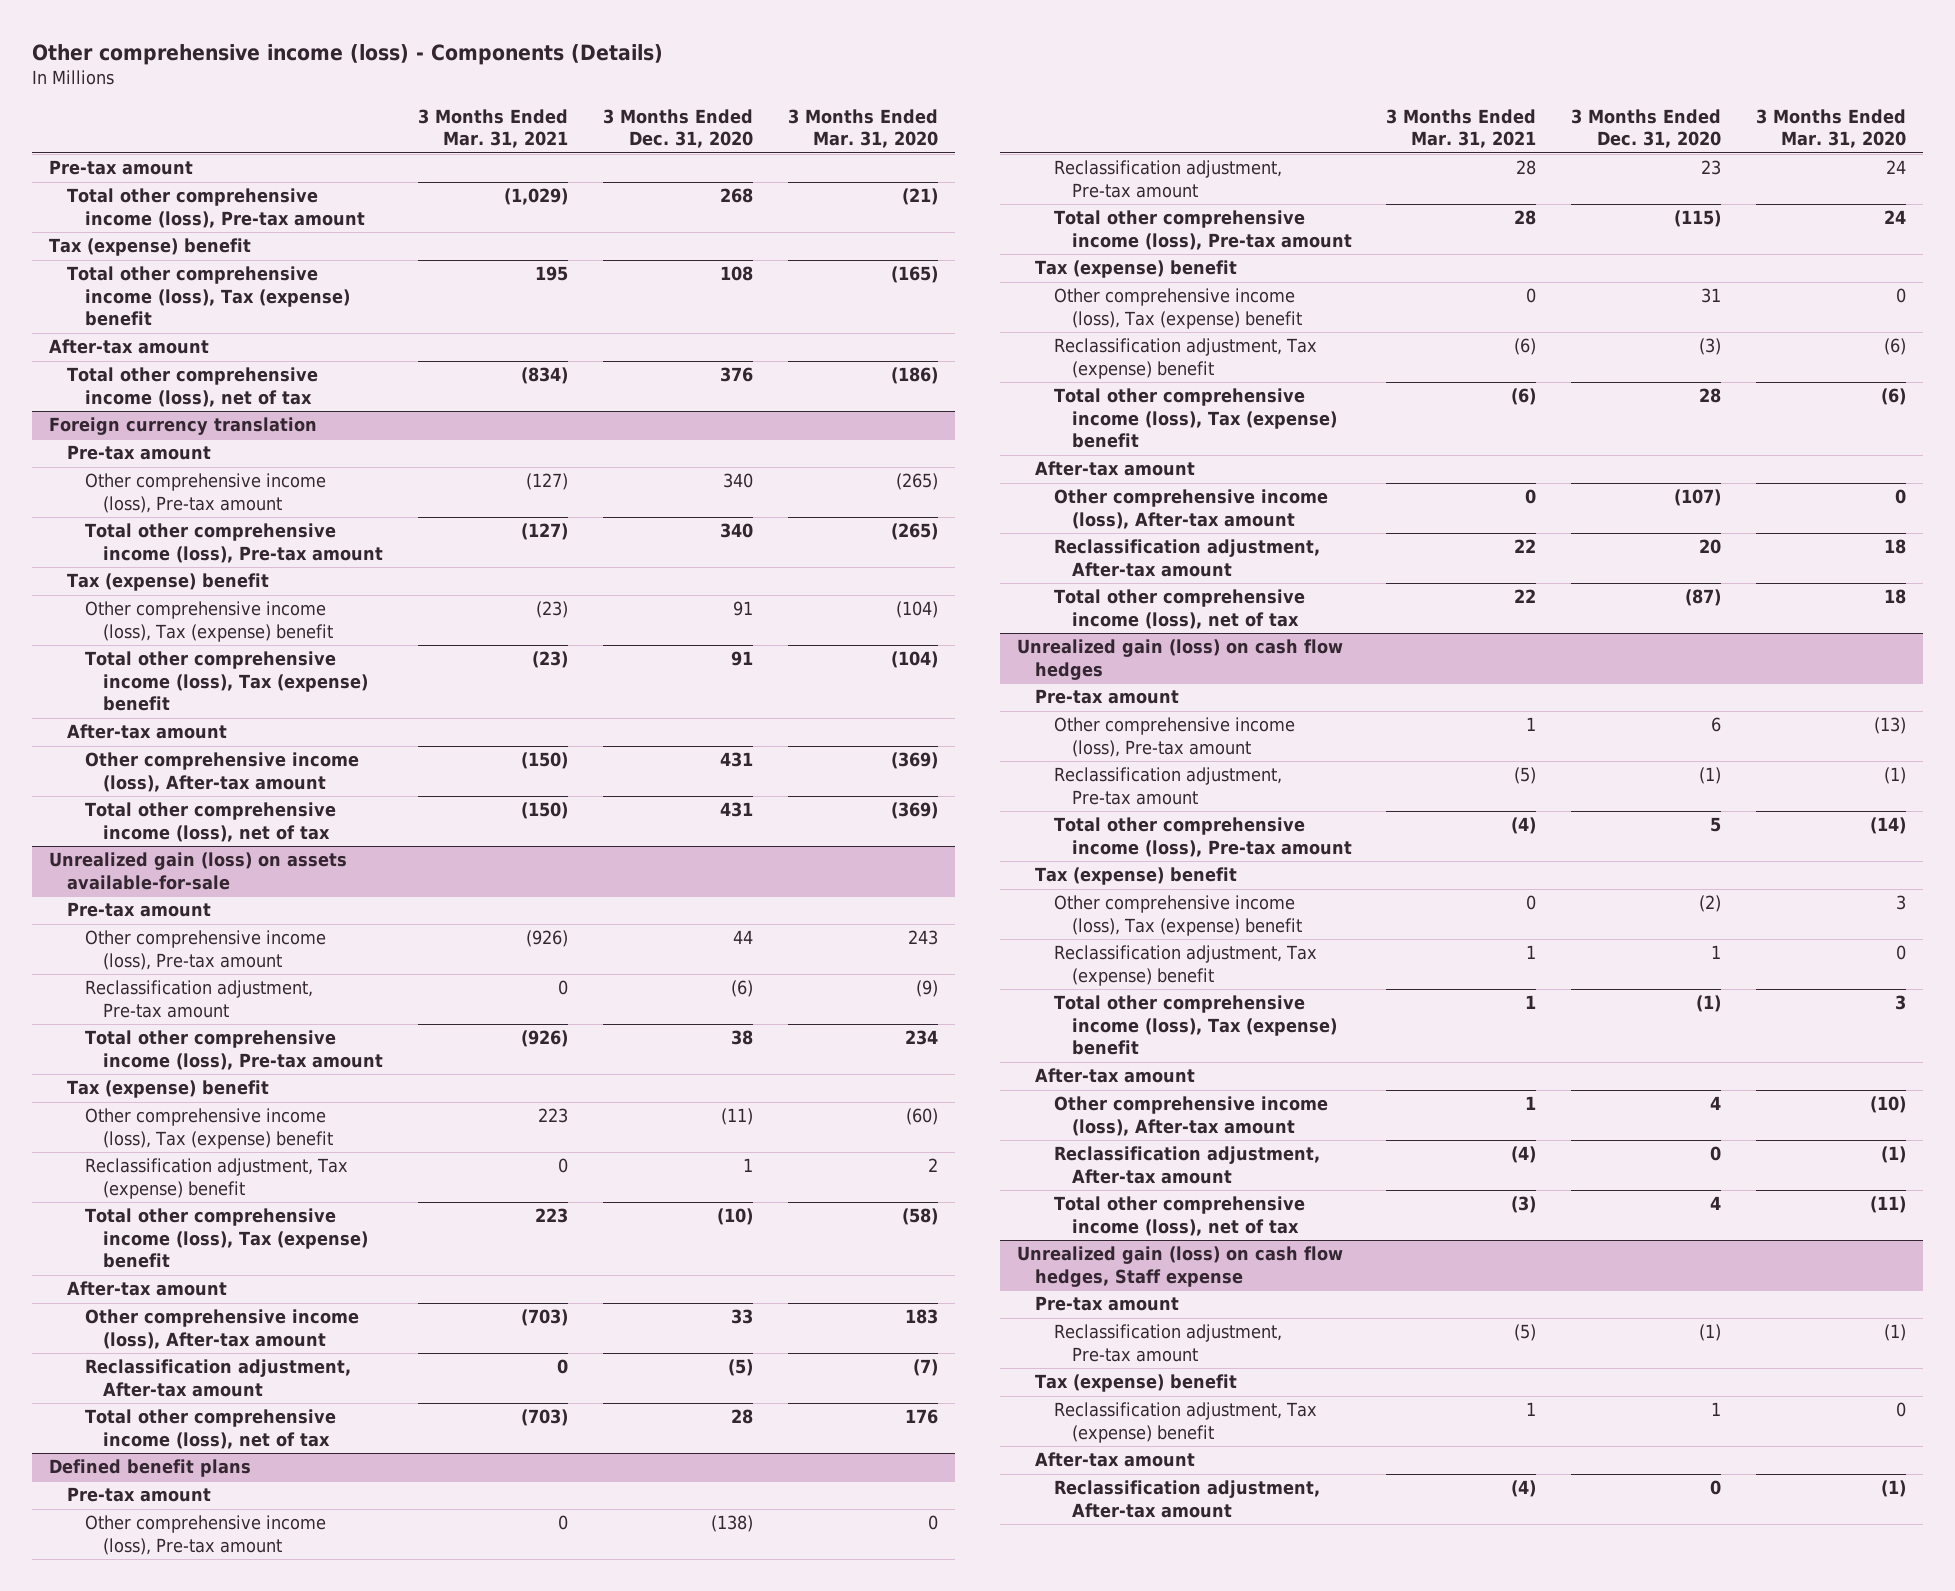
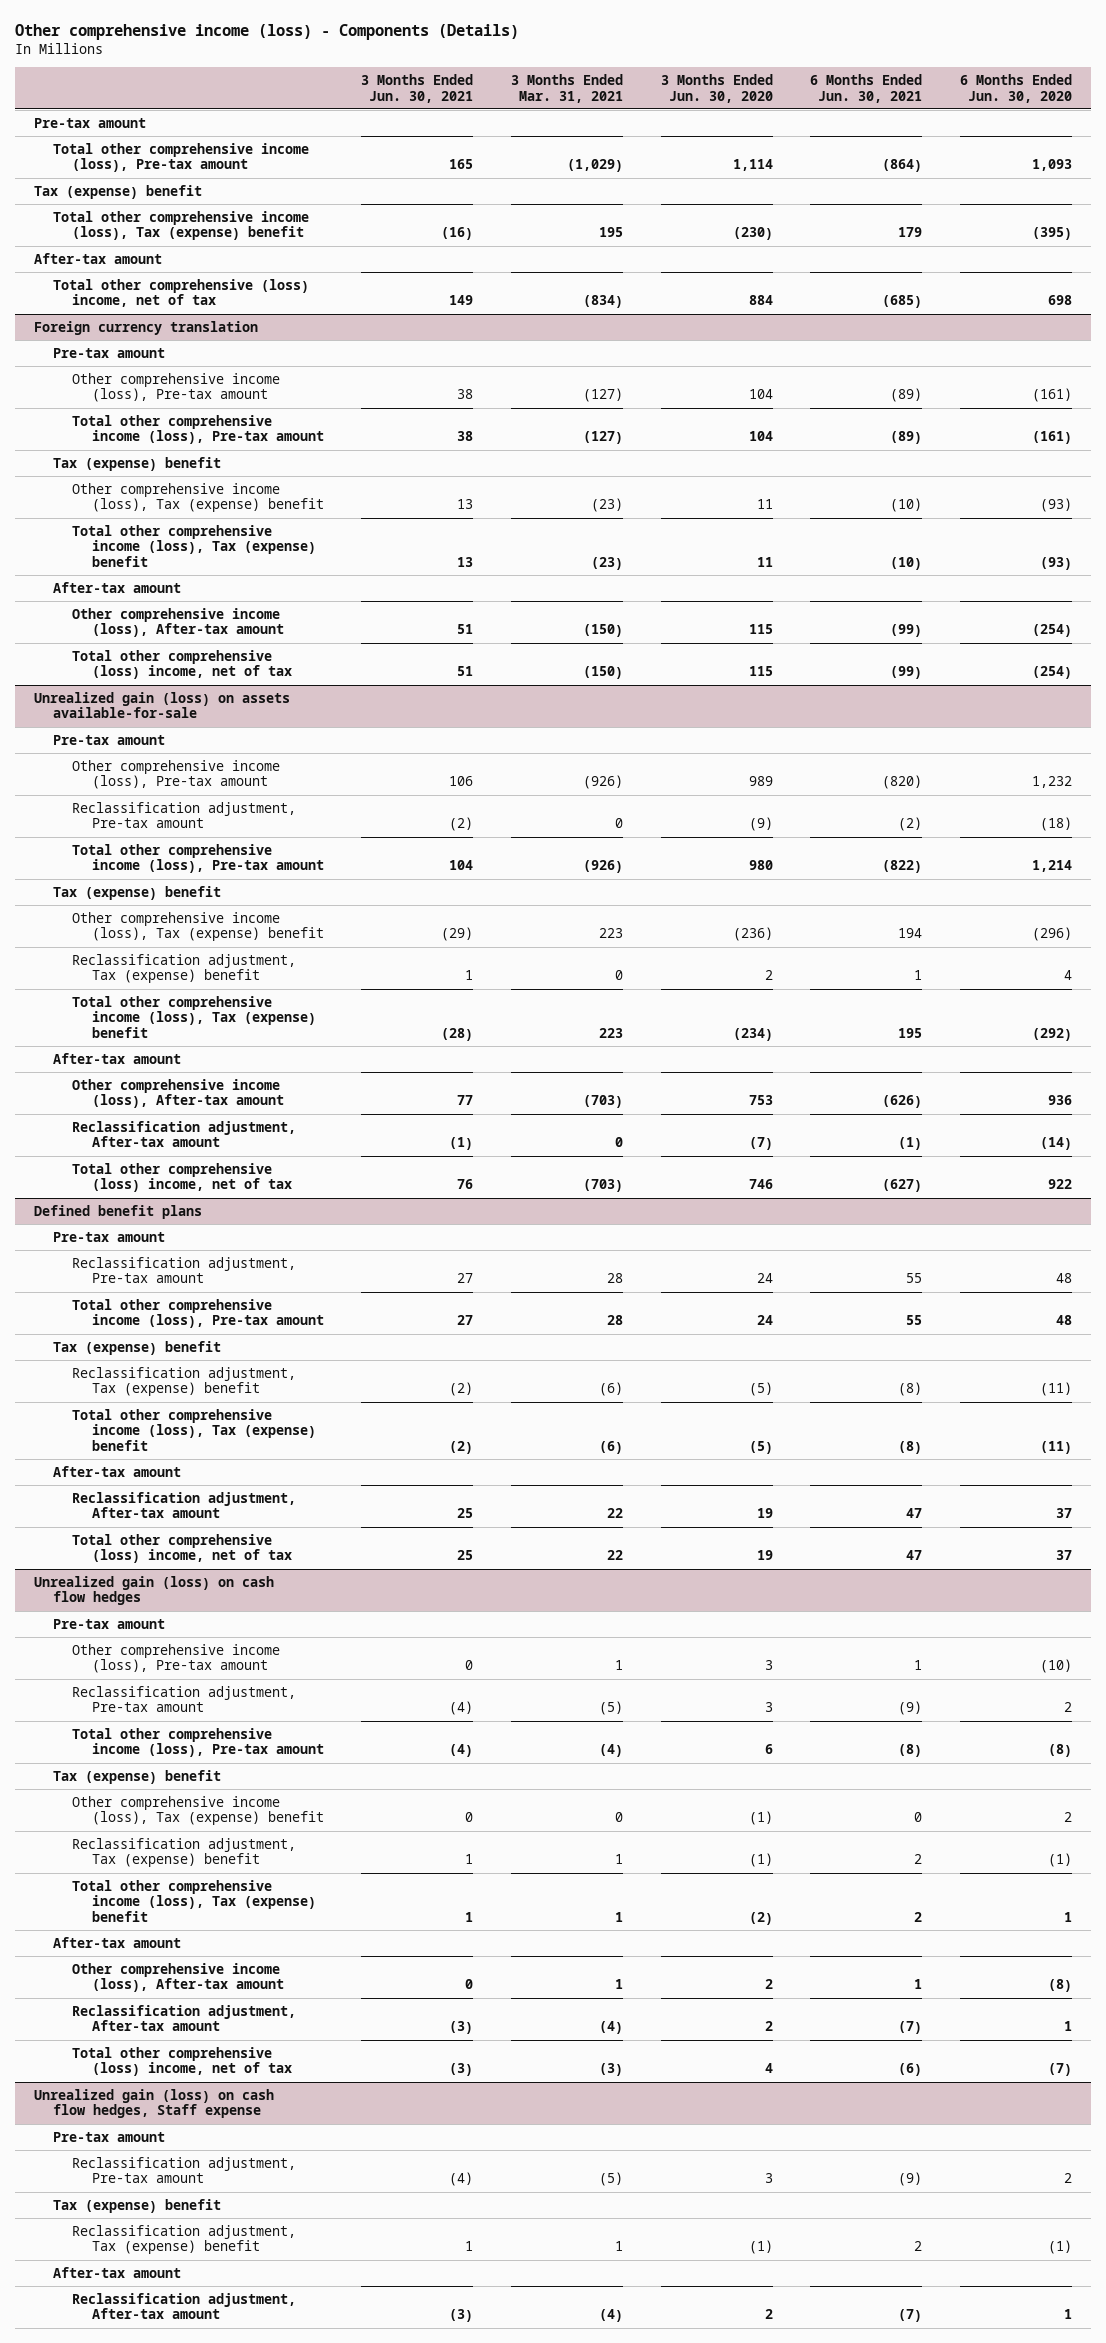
[602,108,753,149] 3 Months Ended Dec. 31, 2020 -> none
[787,108,938,149] 3 Months Ended Mar. 31, 2020 -> none
none -> [361,74,474,103] 3 Months Ended Jun. 30, 2021
none -> [660,74,773,103] 3 Months Ended Jun. 30, 2020
none -> [810,74,923,103] 6 Months Ended Jun. 30, 2021
none -> [960,74,1073,103] 6 Months Ended Jun. 30, 2020
[67,367,319,407] Total other comprehensive income (loss), net of tax -> [53,278,310,308] Total other comprehensive (loss) income, net of tax
[85,802,337,842] Total other comprehensive income (loss), net of tax -> [72,649,292,680] Total other comprehensive (loss) income, net of tax
[85,1409,337,1449] Total other comprehensive income (loss), net of tax -> [72,1162,292,1193] Total other comprehensive (loss) income, net of tax
[85,1515,327,1555] Other comprehensive income (loss), Pre-tax amount -> none
[1053,288,1302,329] Other comprehensive income (loss), Tax (expense) benefit -> none
[1053,489,1328,529] Other comprehensive income (loss), After-tax amount -> none
[1053,589,1305,629] Total other comprehensive income (loss), net of tax -> [72,1533,292,1564] Total other comprehensive (loss) income, net of tax
[1053,1196,1305,1236] Total other comprehensive income (loss), net of tax -> [72,2046,292,2077] Total other comprehensive (loss) income, net of tax

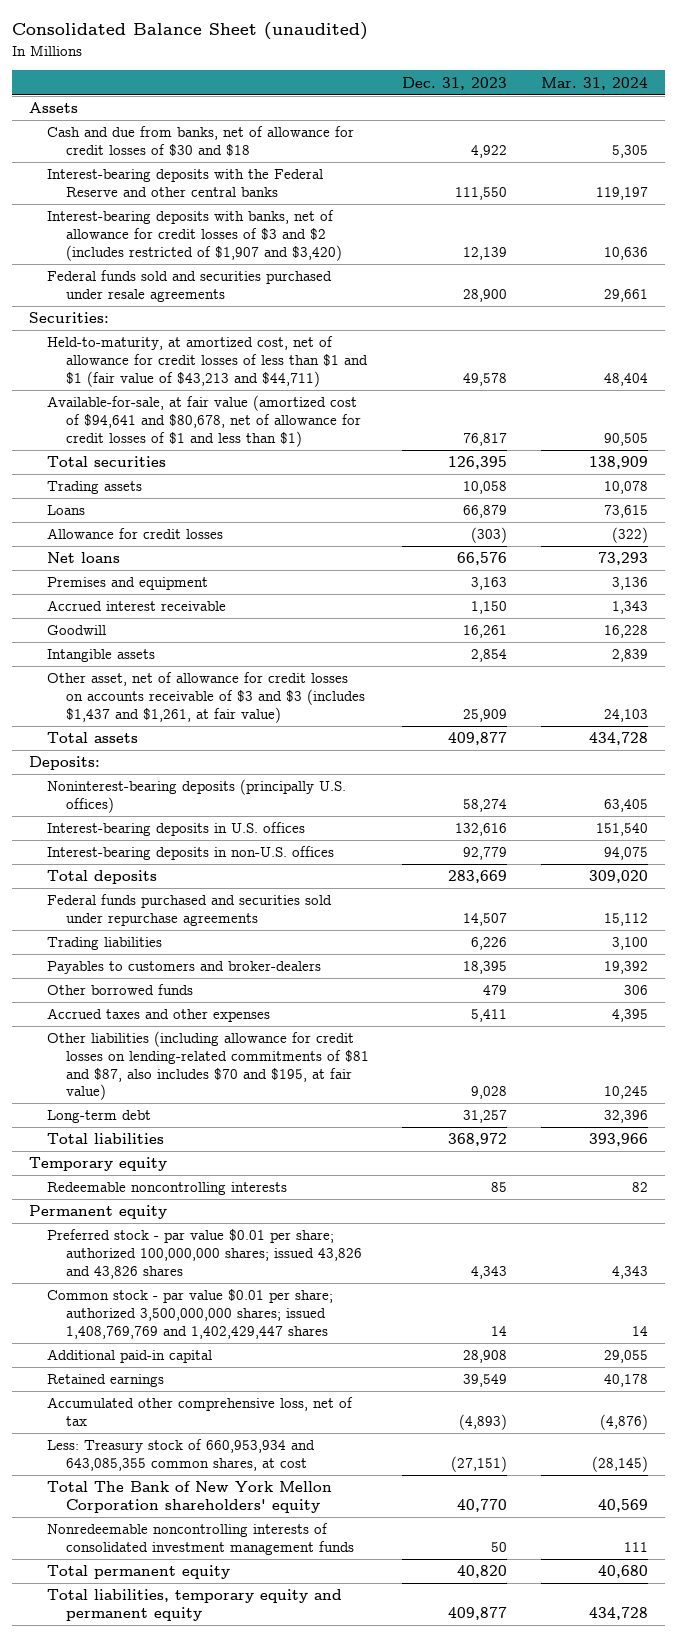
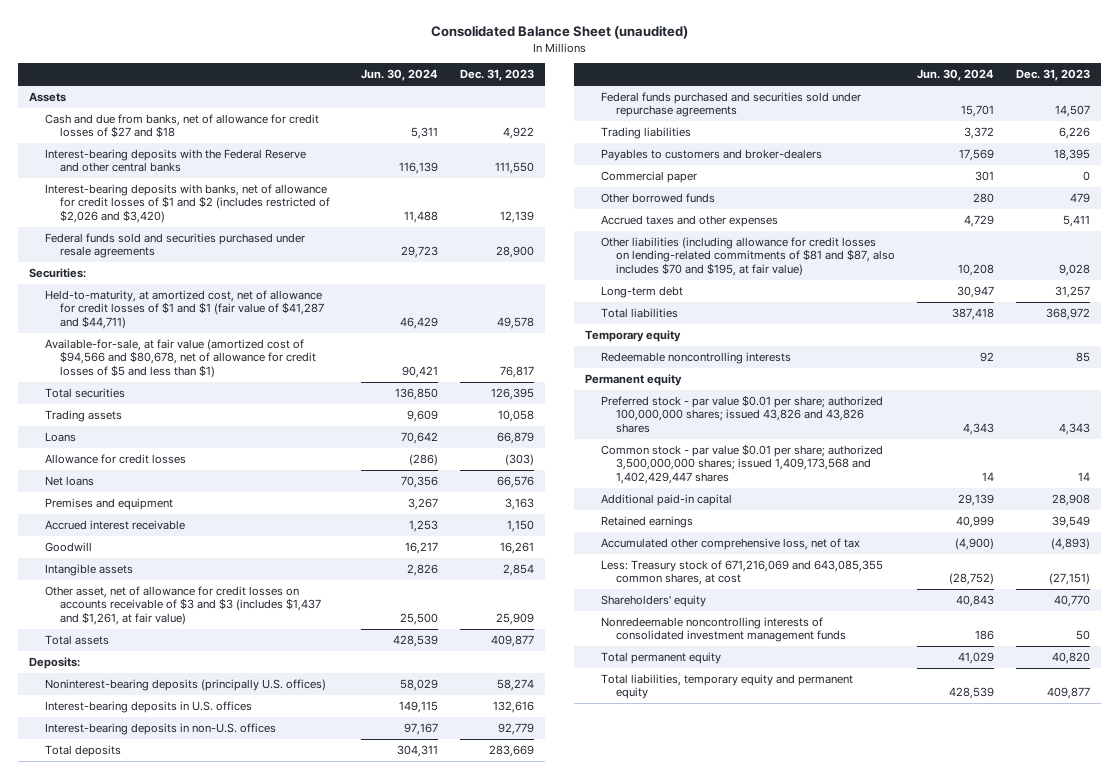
[541,76,649,90] Mar. 31, 2024 -> none
none -> [361,69,439,82] Jun. 30, 2024
[47,126,355,157] Cash and due from banks, net of allowance for credit losses of $30 and $18 -> [44,114,319,139] Cash and due from banks, net of allowance for credit losses of $27 and $18
[47,210,342,261] Interest-bearing deposits with banks, net of allowance for credit losses of $3 and $2 (includes restricted of $1,907 and $3,420) -> [44,184,331,223] Interest-bearing deposits with banks, net of allowance for credit losses of $1 and $2 (includes restricted of $2,026 and $3,420)
[47,336,368,387] Held-to-maturity, at amortized cost, net of allowance for credit losses of less than $1 and $1 (fair value of $43,213 and $44,711) -> [44,290,325,329] Held-to-maturity, at amortized cost, net of allowance for credit losses of $1 and $1 (fair value of $41,287 and $44,711)
[47,395,361,447] Available-for-sale, at fair value (amortized cost of $94,641 and $80,678, net of allowance for credit losses of $1 and less than $1) -> [44,339,317,378] Available-for-sale, at fair value (amortized cost of $94,566 and $80,678, net of allowance for credit losses of $5 and less than $1)
none -> [600,171,697,184] Commercial paper
[47,1289,334,1339] Common stock - par value $0.01 per share; authorized 3,500,000,000 shares; issued 1,408,769,769 and 1,402,429,447 shares -> [600,444,883,484] Common stock - par value $0.01 per share; authorized 3,500,000,000 shares; issued 1,409,173,568 and 1,402,429,447 shares
[47,1439,316,1472] Less: Treasury stock of 660,953,934 and 643,085,355 common shares, at cost -> [600,560,883,586] Less: Treasury stock of 671,216,069 and 643,085,355 common shares, at cost
[47,1481,333,1514] Total The Bank of New York Mellon Corporation shareholders' equity -> [600,595,706,608] Shareholders' equity

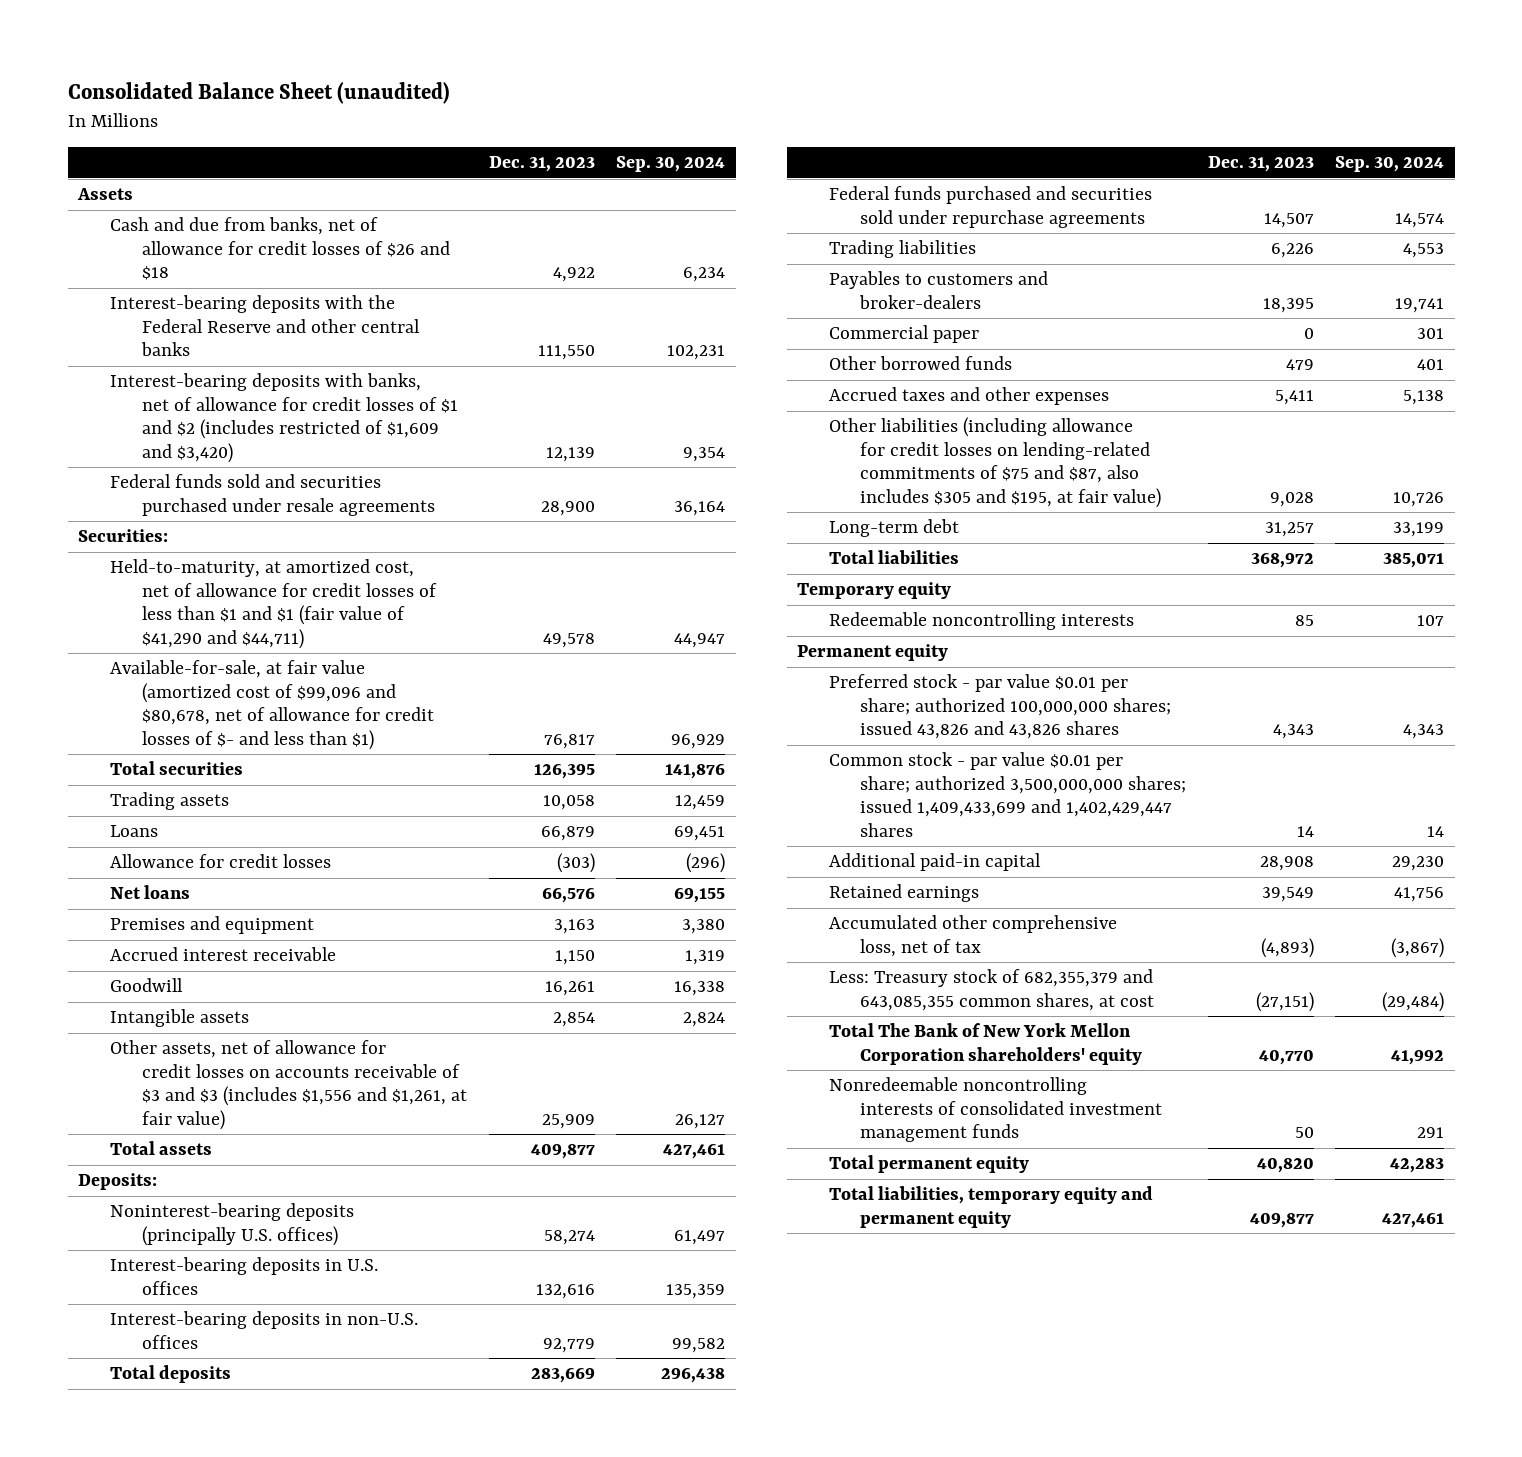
[361,69,439,82] Jun. 30, 2024 -> none
none -> [616,156,726,173] Sep. 30, 2024
[44,114,319,139] Cash and due from banks, net of allowance for credit losses of $27 and $18 -> [110,217,450,281] Cash and due from banks, net of allowance for credit losses of $26 and $18
[44,184,331,223] Interest-bearing deposits with banks, net of allowance for credit losses of $1 and $2 (includes restricted of $2,026 and $3,420) -> [110,373,458,463] Interest-bearing deposits with banks, net of allowance for credit losses of $1 and $2 (includes restricted of $1,609 and $3,420)
[44,290,325,329] Held-to-maturity, at amortized cost, net of allowance for credit losses of $1 and $1 (fair value of $41,287 and $44,711) -> [110,559,437,649] Held-to-maturity, at amortized cost, net of allowance for credit losses of less than $1 and $1 (fair value of $41,290 and $44,711)
[44,339,317,378] Available-for-sale, at fair value (amortized cost of $94,566 and $80,678, net of allowance for credit losses of $5 and less than $1) -> [110,660,434,750] Available-for-sale, at fair value (amortized cost of $99,096 and $80,678, net of allowance for credit losses of $- and less than $1)
[44,586,322,625] Other asset, net of allowance for credit losses on accounts receivable of $3 and $3 (includes $1,437 and $1,261, at fair value) -> [110,1040,467,1130] Other assets, net of allowance for credit losses on accounts receivable of $3 and $3 (includes $1,556 and $1,261, at fair value)
[600,237,896,276] Other liabilities (including allowance for credit losses on lending-related commitments of $81 and $87, also includes $70 and $195, at fair value) -> [828,417,1162,508] Other liabilities (including allowance for credit losses on lending-related commitments of $75 and $87, also includes $305 and $195, at fair value)
[600,444,883,484] Common stock - par value $0.01 per share; authorized 3,500,000,000 shares; issued 1,409,173,568 and 1,402,429,447 shares -> [828,752,1187,837] Common stock - par value $0.01 per share; authorized 3,500,000,000 shares; issued 1,409,433,699 and 1,402,429,447 shares
[600,560,883,586] Less: Treasury stock of 671,216,069 and 643,085,355 common shares, at cost -> [828,969,1155,1011] Less: Treasury stock of 682,355,379 and 643,085,355 common shares, at cost
[600,595,706,608] Shareholders' equity -> [828,1023,1143,1065] Total The Bank of New York Mellon Corporation shareholders' equity

